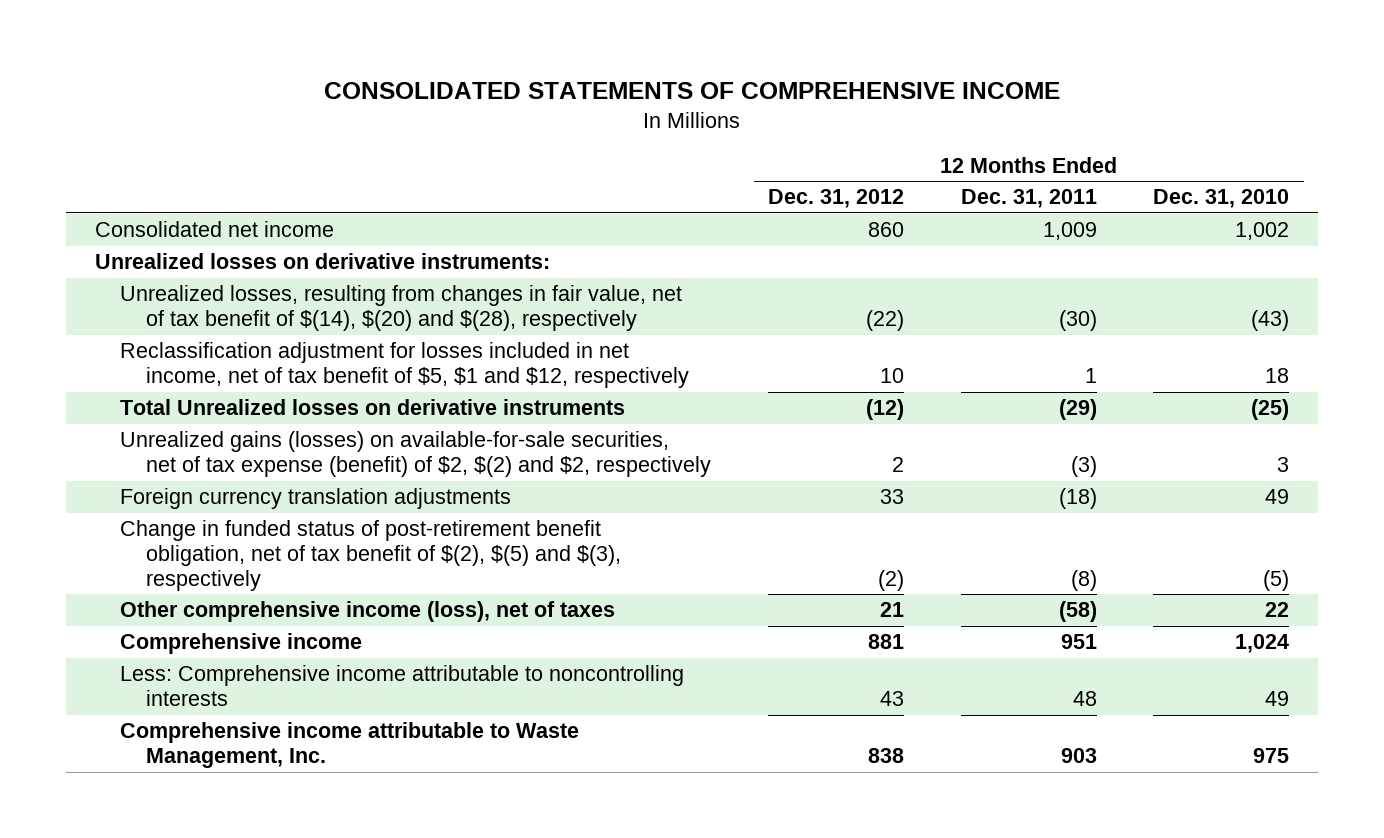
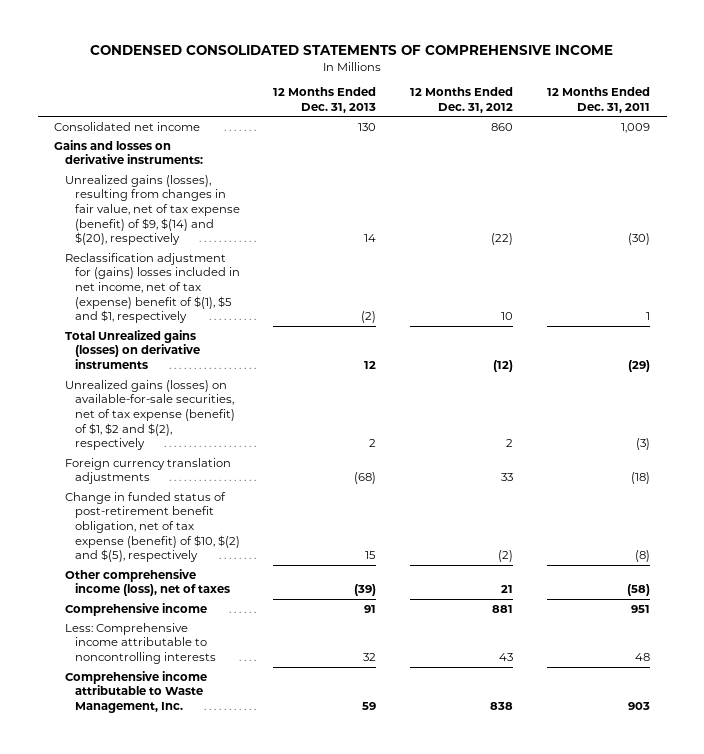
[324,82,1061,100] CONSOLIDATED STATEMENTS OF COMPREHENSIVE INCOME -> [90,45,614,56] CONDENSED CONSOLIDATED STATEMENTS OF COMPREHENSIVE INCOME
[1153,189,1290,209] Dec. 31, 2010 -> none
none -> [273,87,377,113] 12 Months Ended Dec. 31, 2013
[94,253,550,270] Unrealized losses on derivative instruments: -> [54,139,203,165] Gains and losses on derivative instruments:
[120,285,683,332] Unrealized losses, resulting from changes in fair value, net of tax benefit of $(14), $(20) and $(28), respectively -> [64,174,240,246] Unrealized gains (losses), resulting from changes in fair value, net of tax expense (benefit) of $9, $(14) and $(20), respectively
[120,342,689,389] Reclassification adjustment for losses included in net income, net of tax benefit of $5, $1 and $12, respectively -> [64,252,240,324] Reclassification adjustment for (gains) losses included in net income, net of tax (expense) benefit of $(1), $5 and $1, respectively
[120,399,626,416] Total Unrealized losses on derivative instruments -> [64,329,200,370] Total Unrealized gains (losses) on derivative instruments
[120,431,711,478] Unrealized gains (losses) on available-for-sale securities, net of tax expense (benefit) of $2, $(2) and $2, respectively -> [64,379,235,451] Unrealized gains (losses) on available-for-sale securities, net of tax expense (benefit) of $1, $2 and $(2), respectively
[120,520,621,591] Change in funded status of post-retirement benefit obligation, net of tax benefit of $(2), $(5) and $(3), respectively -> [64,491,240,563] Change in funded status of post-retirement benefit obligation, net of tax expense (benefit) of $10, $(2) and $(5), respectively

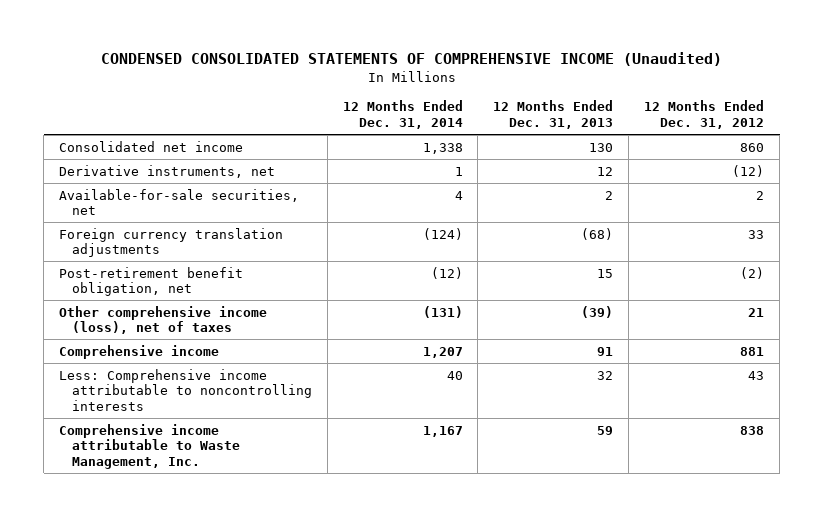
[90,45,614,56] CONDENSED CONSOLIDATED STATEMENTS OF COMPREHENSIVE INCOME -> [100,52,722,67] CONDENSED CONSOLIDATED STATEMENTS OF COMPREHENSIVE INCOME (Unaudited)
[546,87,650,113] 12 Months Ended Dec. 31, 2011 -> none
none -> [342,100,463,130] 12 Months Ended Dec. 31, 2014
[54,139,203,165] Gains and losses on derivative instruments: -> none
[64,174,240,246] Unrealized gains (losses), resulting from changes in fair value, net of tax expense (benefit) of $9, $(14) and $(20), respectively -> none
[64,252,240,324] Reclassification adjustment for (gains) losses included in net income, net of tax (expense) benefit of $(1), $5 and $1, respectively -> none
[64,329,200,370] Total Unrealized gains (losses) on derivative instruments -> [59,164,276,178] Derivative instruments, net
[64,379,235,451] Unrealized gains (losses) on available-for-sale securities, net of tax expense (benefit) of $1, $2 and $(2), respectively -> [59,188,300,216] Available-for-sale securities, net
[64,491,240,563] Change in funded status of post-retirement benefit obligation, net of tax expense (benefit) of $10, $(2) and $(5), respectively -> [59,266,244,297] Post-retirement benefit obligation, net

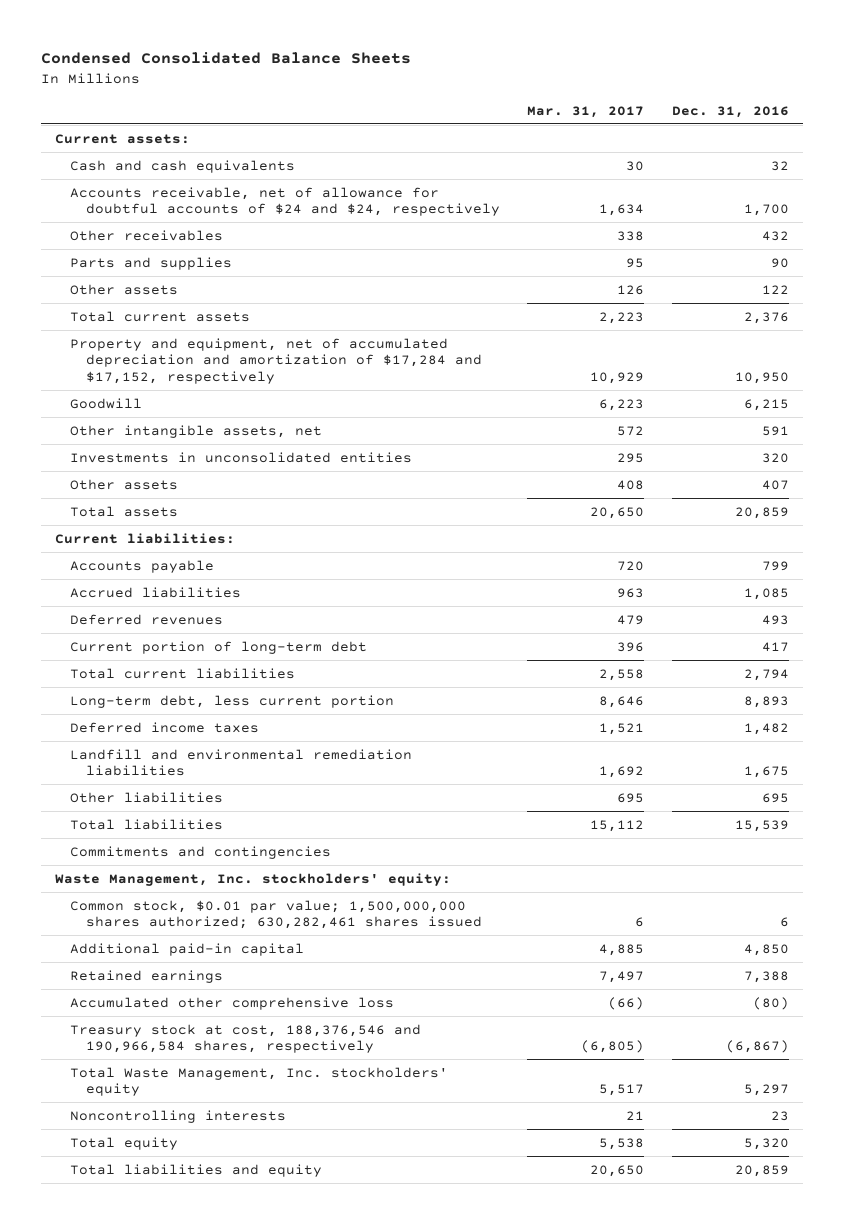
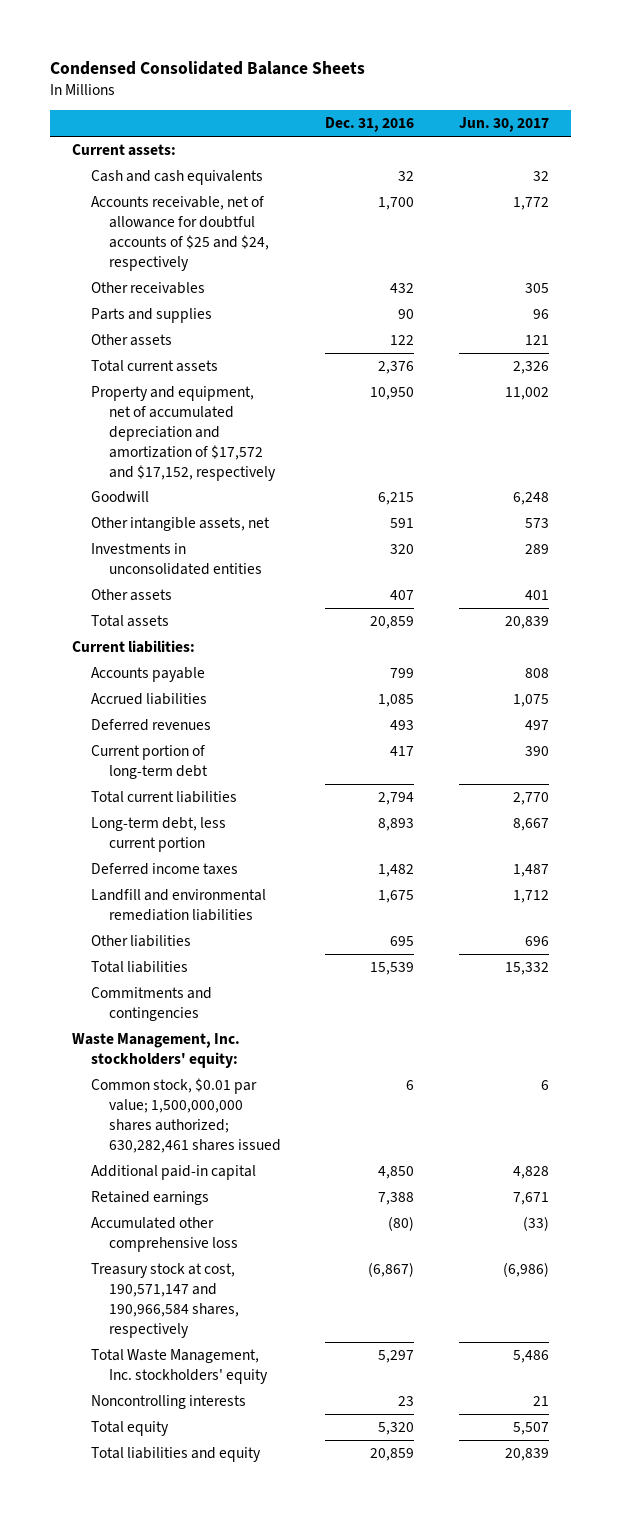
[527,105,645,118] Mar. 31, 2017 -> none
none -> [458,117,549,133] Jun. 30, 2017
[70,186,500,217] Accounts receivable, net of allowance for doubtful accounts of $24 and $24, respectively -> [90,196,269,271] Accounts receivable, net of allowance for doubtful accounts of $25 and $24, respectively
[70,337,482,385] Property and equipment, net of accumulated depreciation and amortization of $17,284 and $17,152, respectively -> [90,386,276,481] Property and equipment, net of accumulated depreciation and amortization of $17,572 and $17,152, respectively
[70,1023,422,1054] Treasury stock at cost, 188,376,546 and 190,966,584 shares, respectively -> [90,1263,239,1338] Treasury stock at cost, 190,571,147 and 190,966,584 shares, respectively

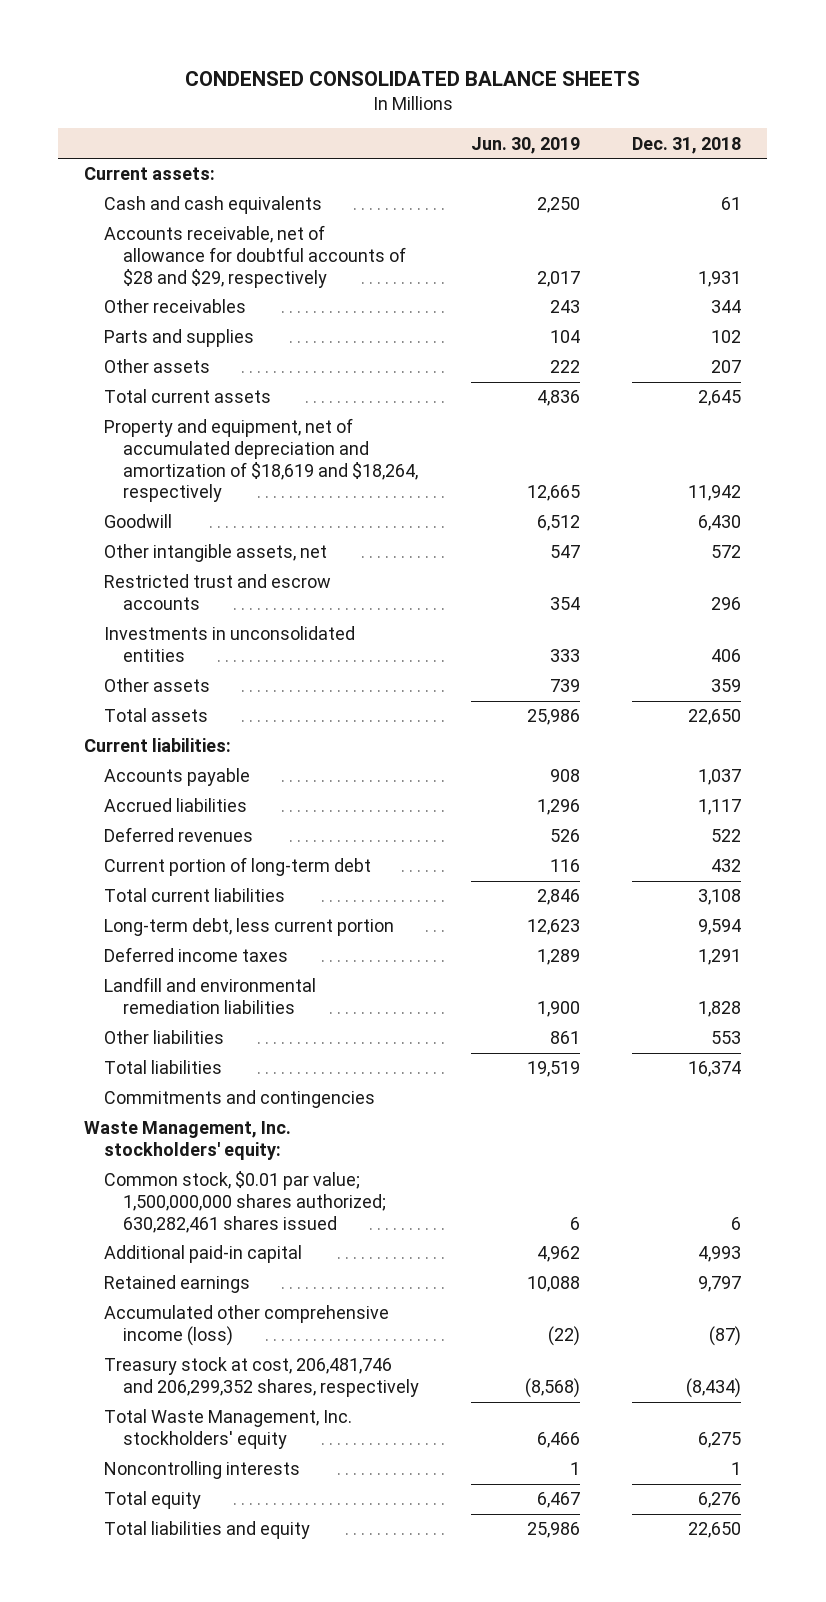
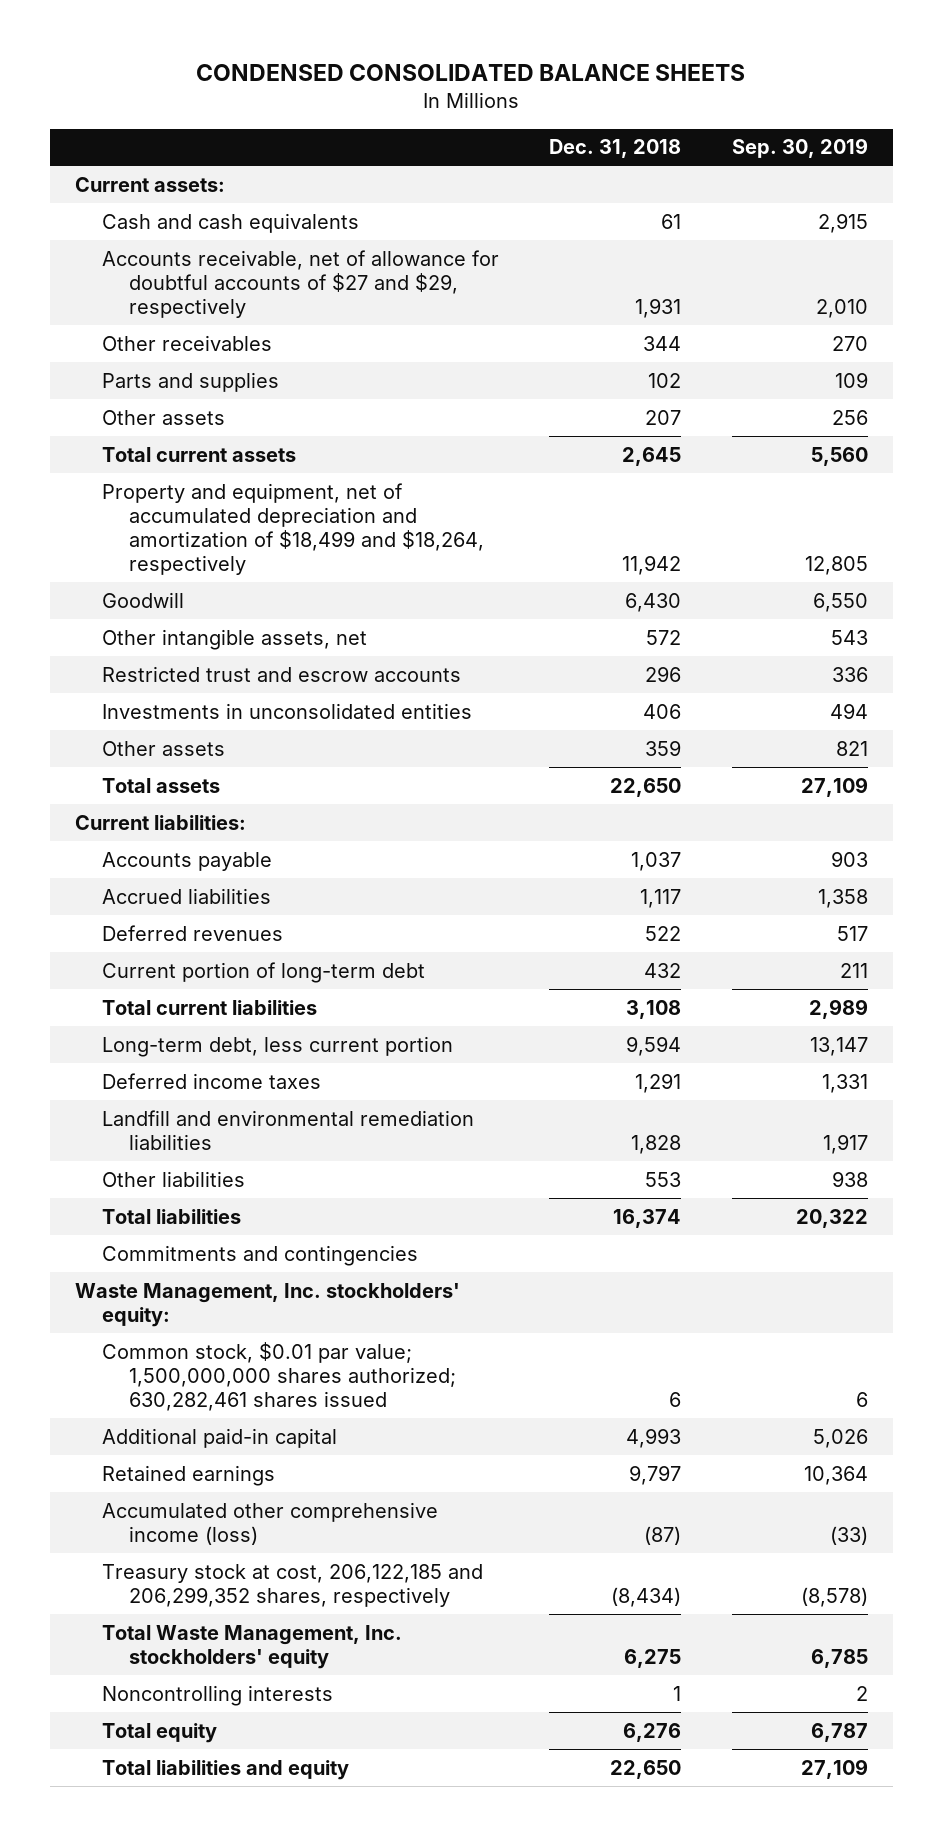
[471,136,581,154] Jun. 30, 2019 -> none
none -> [731,138,868,159] Sep. 30, 2019
[103,225,406,288] Accounts receivable, net of allowance for doubtful accounts of $28 and $29, respectively -> [102,249,500,319] Accounts receivable, net of allowance for doubtful accounts of $27 and $29, respectively
[103,418,418,503] Property and equipment, net of accumulated depreciation and amortization of $18,619 and $18,264, respectively -> [102,482,485,576] Property and equipment, net of accumulated depreciation and amortization of $18,499 and $18,264, respectively
[103,1357,419,1397] Treasury stock at cost, 206,481,746 and 206,299,352 shares, respectively -> [102,1563,484,1607] Treasury stock at cost, 206,122,185 and 206,299,352 shares, respectively

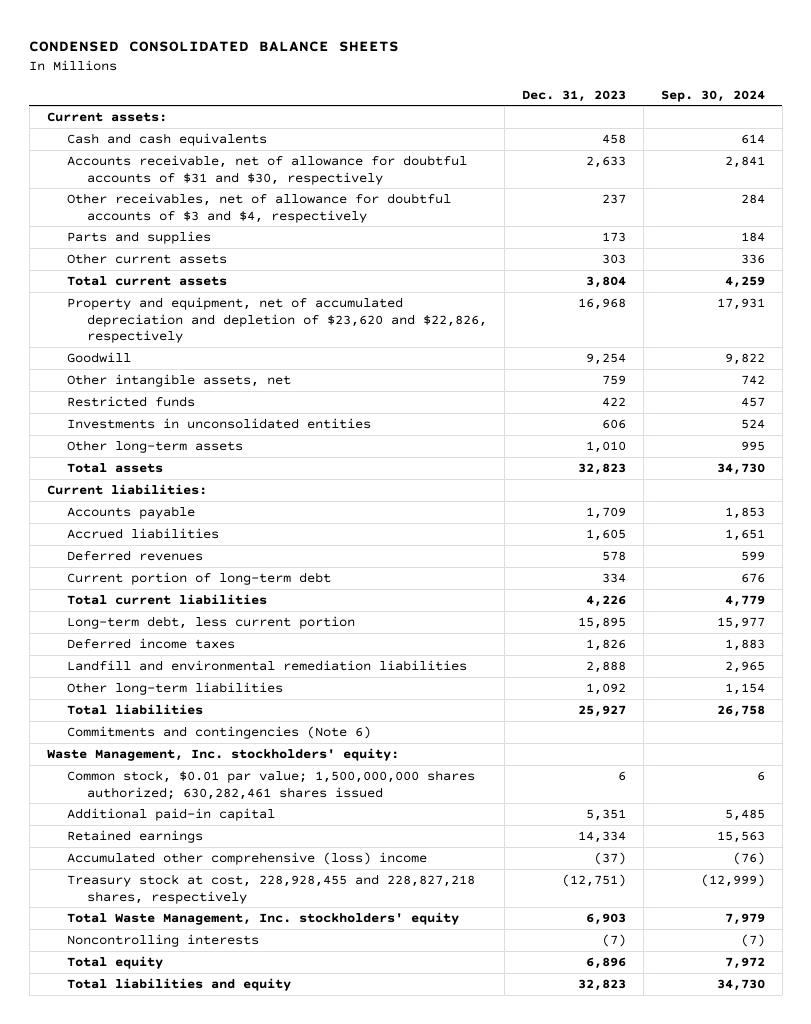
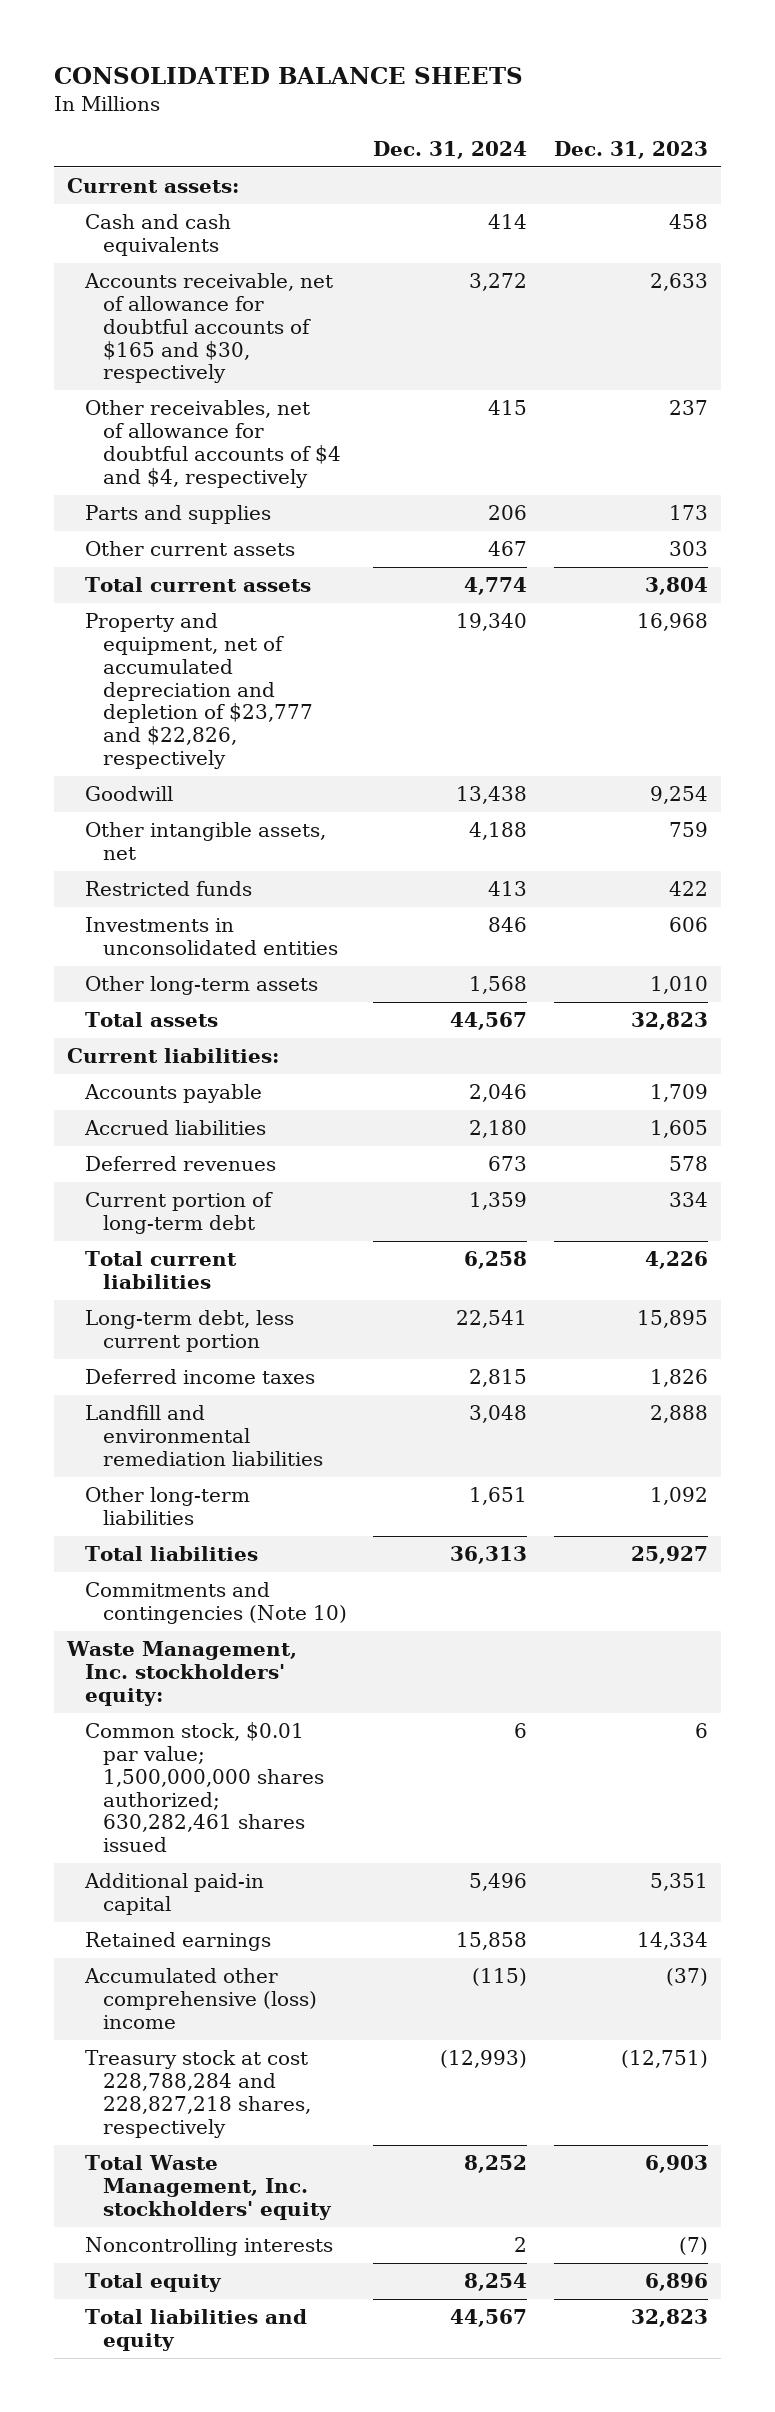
[29,40,400,52] CONDENSED CONSOLIDATED BALANCE SHEETS -> [53,67,523,85] CONSOLIDATED BALANCE SHEETS
[660,89,765,102] Sep. 30, 2024 -> none
none -> [373,140,528,159] Dec. 31, 2024
[67,154,468,185] Accounts receivable, net of allowance for doubtful accounts of $31 and $30, respectively -> [84,273,334,384] Accounts receivable, net of allowance for doubtful accounts of $165 and $30, respectively
[67,192,452,223] Other receivables, net of allowance for doubtful accounts of $3 and $4, respectively -> [85,400,342,488] Other receivables, net of allowance for doubtful accounts of $4 and $4, respectively
[67,296,488,344] Property and equipment, net of accumulated depreciation and depletion of $23,620 and $22,826, respectively -> [85,613,314,770] Property and equipment, net of accumulated depreciation and depletion of $23,777 and $22,826, respectively
[67,725,372,739] Commitments and contingencies (Note 6) -> [85,1582,348,1625] Commitments and contingencies (Note 10)
[67,873,476,904] Treasury stock at cost, 228,928,455 and 228,827,218 shares, respectively -> [85,2050,312,2138] Treasury stock at cost 228,788,284 and 228,827,218 shares, respectively

